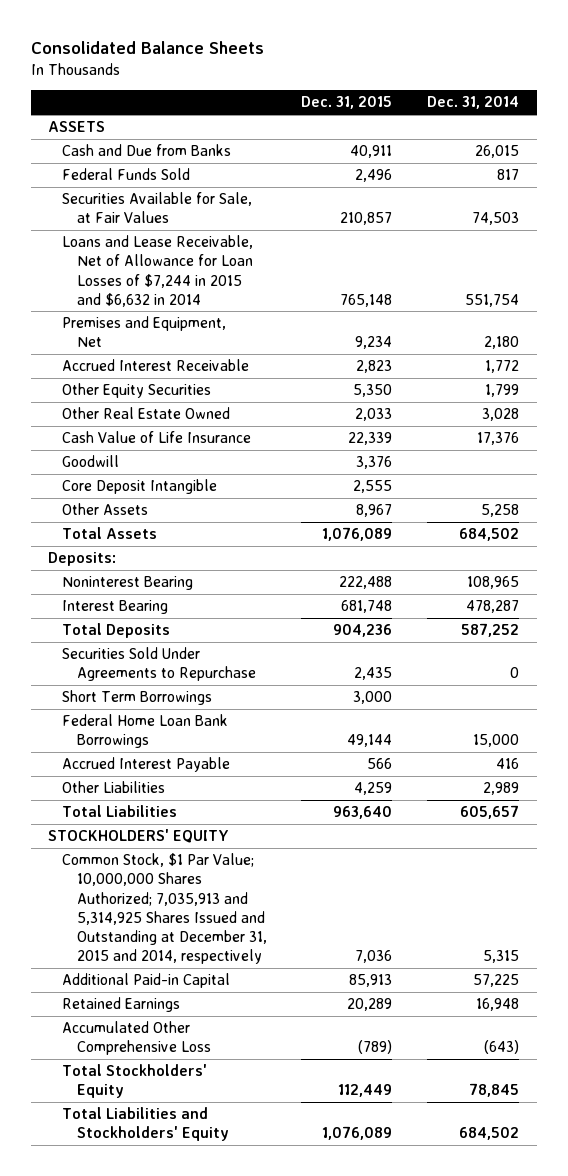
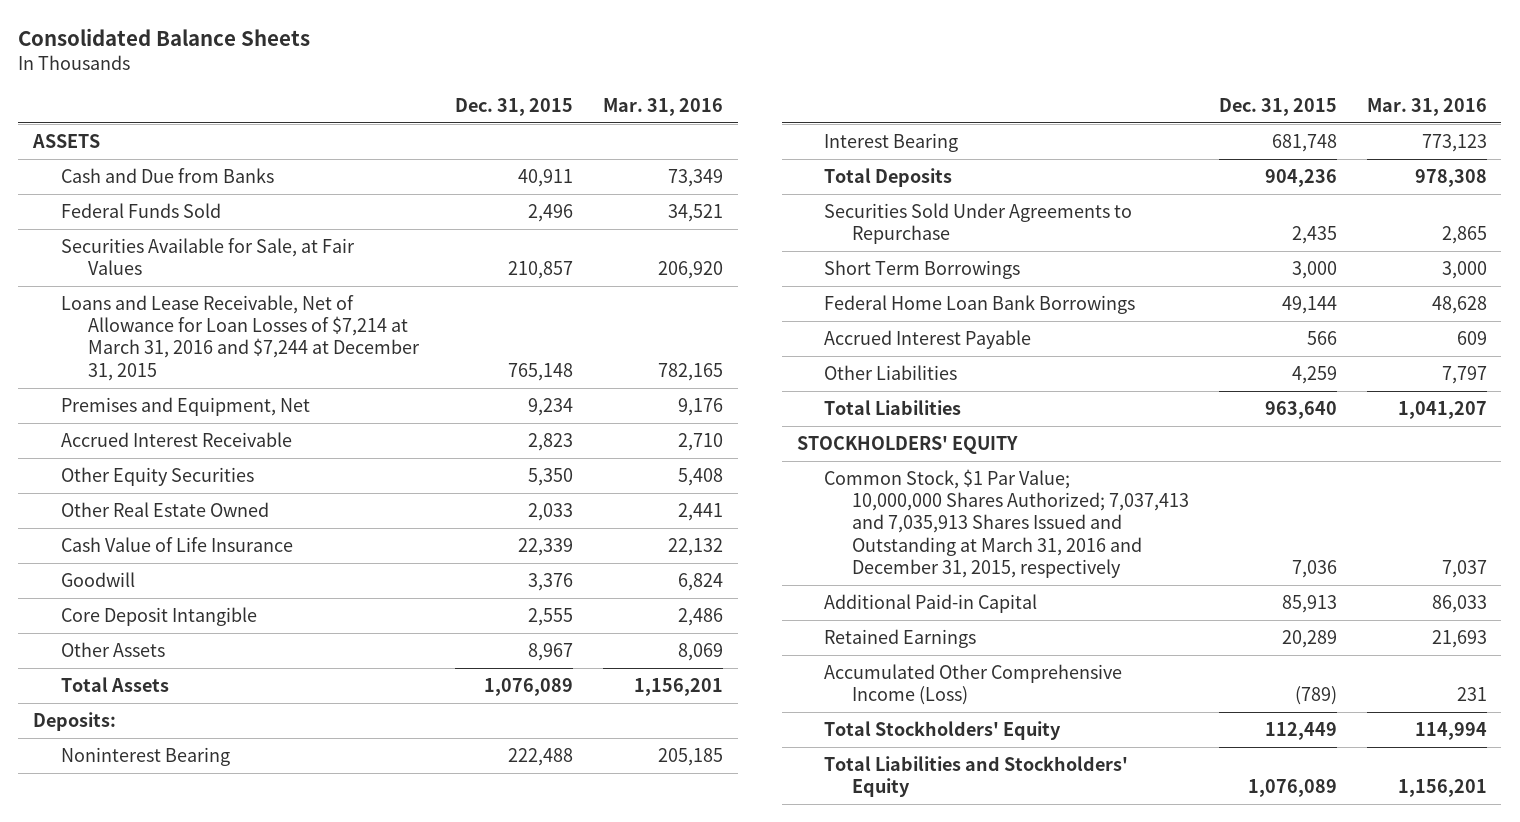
[427,96,520,110] Dec. 31, 2014 -> none
none -> [602,97,723,116] Mar. 31, 2016
[62,235,254,307] Loans and Lease Receivable, Net of Allowance for Loan Losses of $7,244 in 2015 and $6,632 in 2014 -> [60,295,421,381] Loans and Lease Receivable, Net of Allowance for Loan Losses of $7,214 at March 31, 2016 and $7,244 at December 31, 2015
[62,853,267,965] Common Stock, $1 Par Value; 10,000,000 Shares Authorized; 7,035,913 and 5,314,925 Shares Issued and Outstanding at December 31, 2015 and 2014, respectively -> [824,469,1189,578] Common Stock, $1 Par Value; 10,000,000 Shares Authorized; 7,037,413 and 7,035,913 Shares Issued and Outstanding at March 31, 2016 and December 31, 2015, respectively
[62,1021,211,1056] Accumulated Other Comprehensive Loss -> [824,664,1123,706] Accumulated Other Comprehensive Income (Loss)

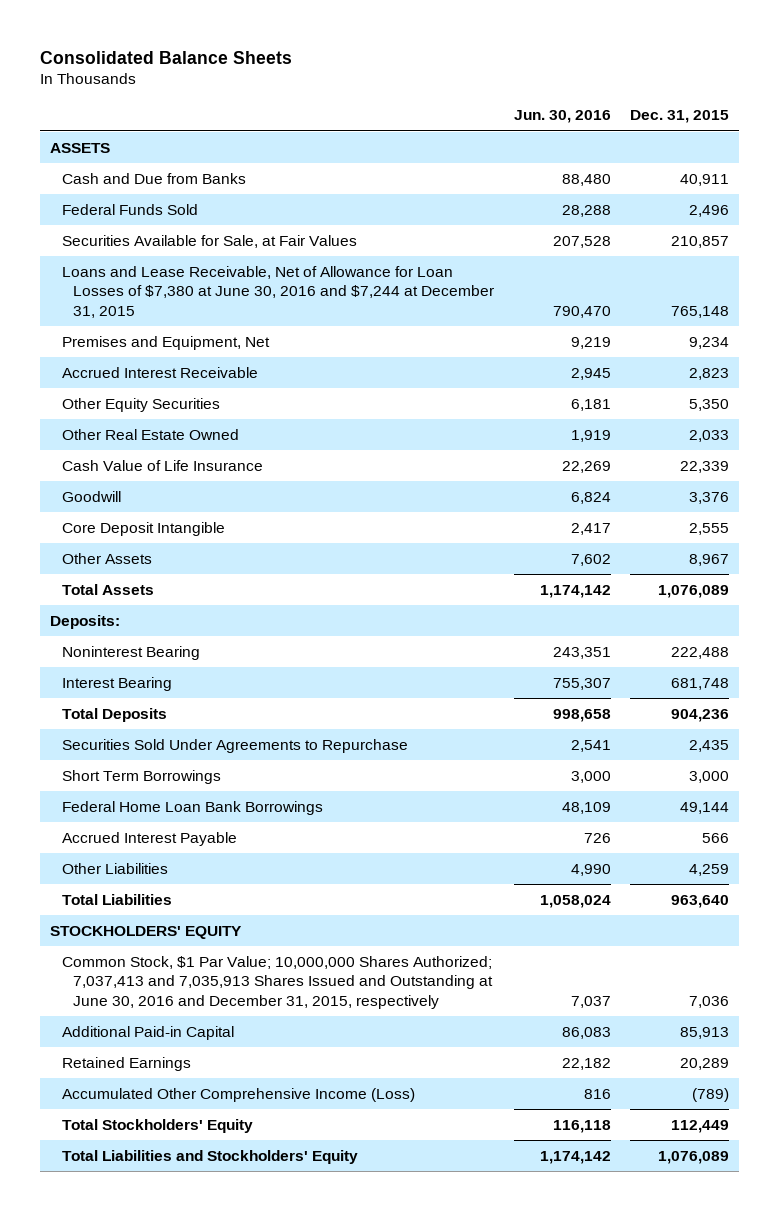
[602,97,723,116] Mar. 31, 2016 -> none
none -> [513,110,611,124] Jun. 30, 2016
[60,295,421,381] Loans and Lease Receivable, Net of Allowance for Loan Losses of $7,214 at March 31, 2016 and $7,244 at December 31, 2015 -> [61,265,495,318] Loans and Lease Receivable, Net of Allowance for Loan Losses of $7,380 at June 30, 2016 and $7,244 at December 31, 2015
[824,469,1189,578] Common Stock, $1 Par Value; 10,000,000 Shares Authorized; 7,037,413 and 7,035,913 Shares Issued and Outstanding at March 31, 2016 and December 31, 2015, respectively -> [61,955,494,1009] Common Stock, $1 Par Value; 10,000,000 Shares Authorized; 7,037,413 and 7,035,913 Shares Issued and Outstanding at June 30, 2016 and December 31, 2015, respectively

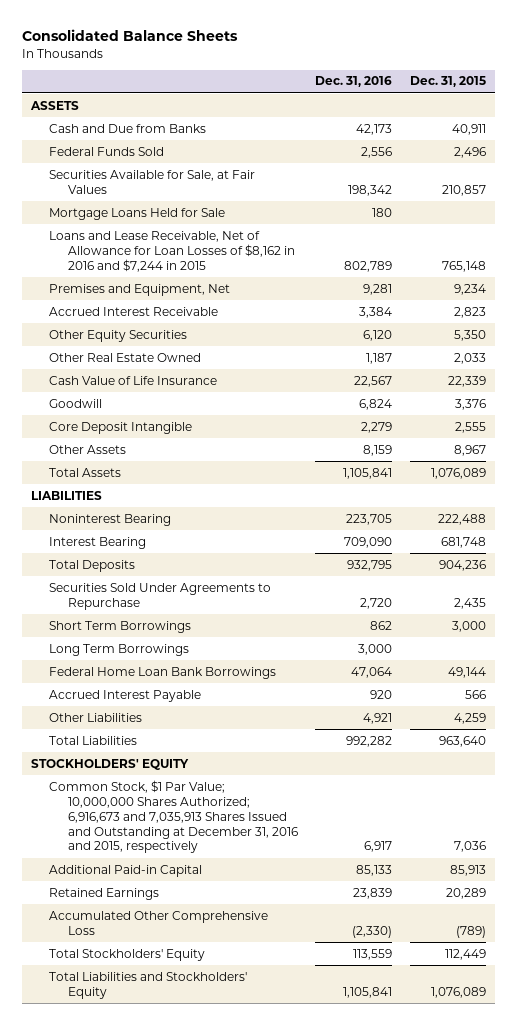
[513,110,611,124] Jun. 30, 2016 -> none
none -> [315,76,393,88] Dec. 31, 2016
none -> [49,207,226,220] Mortgage Loans Held for Sale
[61,265,495,318] Loans and Lease Receivable, Net of Allowance for Loan Losses of $7,380 at June 30, 2016 and $7,244 at December 31, 2015 -> [49,230,295,272] Loans and Lease Receivable, Net of Allowance for Loan Losses of $8,162 in 2016 and $7,244 in 2015
[49,614,120,629] Deposits: -> none
none -> [30,490,102,500] LIABILITIES
none -> [49,643,190,656] Long Term Borrowings
[61,955,494,1009] Common Stock, $1 Par Value; 10,000,000 Shares Authorized; 7,037,413 and 7,035,913 Shares Issued and Outstanding at June 30, 2016 and December 31, 2015, respectively -> [49,779,298,854] Common Stock, $1 Par Value; 10,000,000 Shares Authorized; 6,916,673 and 7,035,913 Shares Issued and Outstanding at December 31, 2016 and 2015, respectively
[61,1087,415,1102] Accumulated Other Comprehensive Income (Loss) -> [49,910,269,935] Accumulated Other Comprehensive Loss

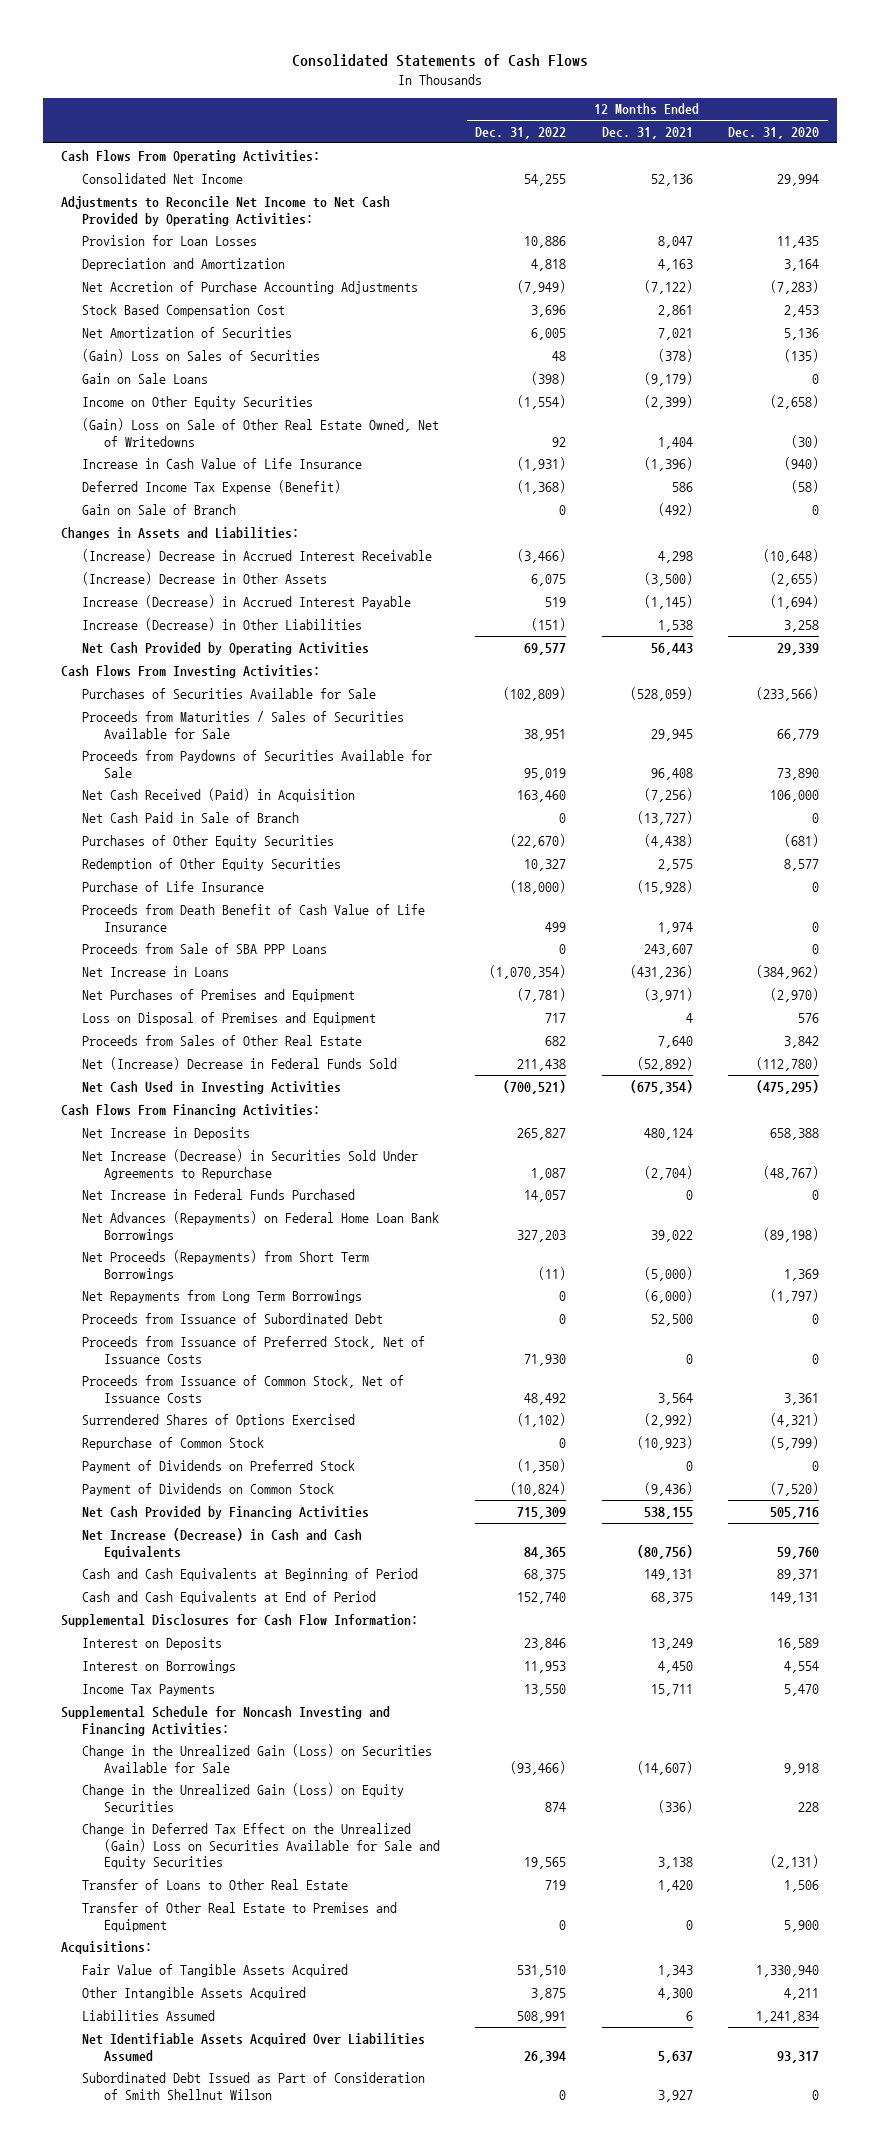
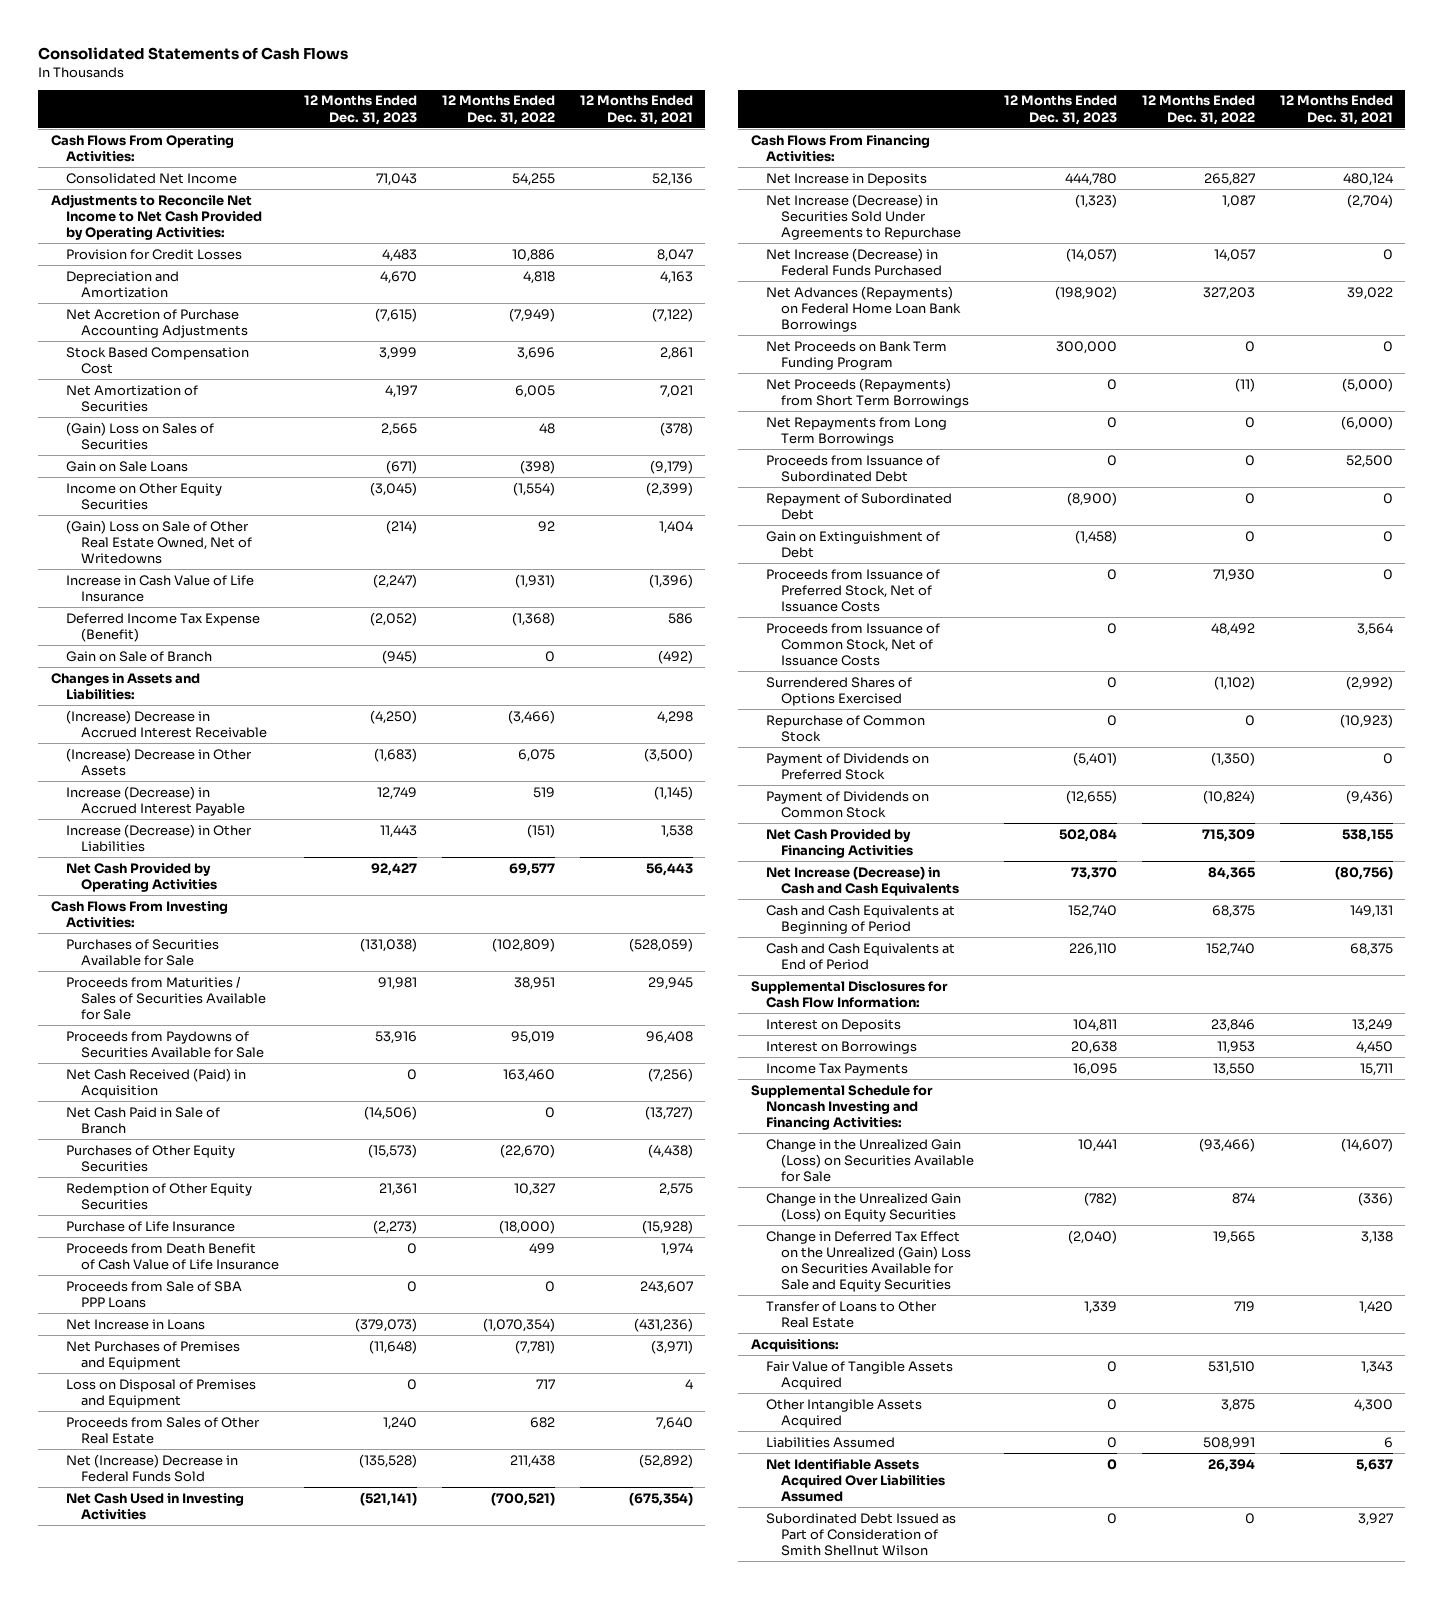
[727,126,819,139] Dec. 31, 2020 -> none
none -> [304,95,418,125] 12 Months Ended Dec. 31, 2023
[82,234,258,246] Provision for Loan Losses -> [65,248,242,260] Provision for Credit Losses
[82,1188,356,1200] Net Increase in Federal Funds Purchased -> [765,247,942,276] Net Increase (Decrease) in Federal Funds Purchased
none -> [765,340,947,370] Net Proceeds on Bank Term Funding Program
none -> [765,492,952,520] Repayment of Subordinated Debt
none -> [765,530,940,558] Gain on Extinguishment of Debt
[82,1901,398,1932] Transfer of Other Real Estate to Premises and Equipment -> none

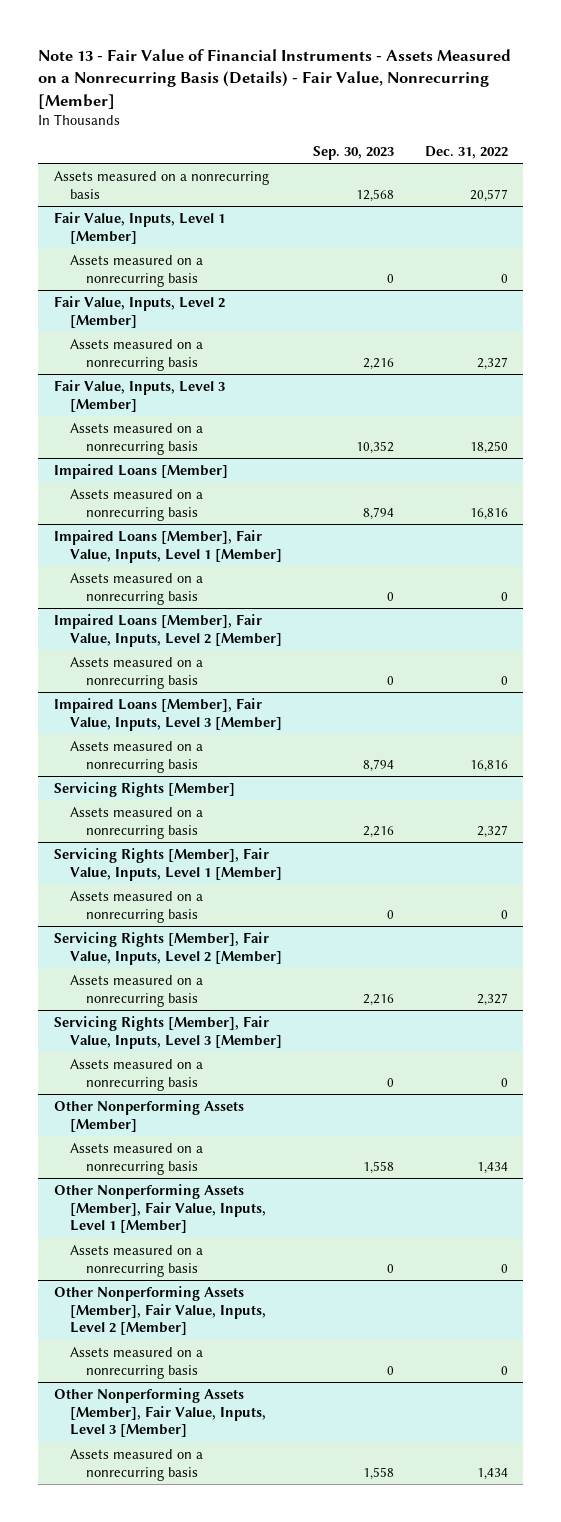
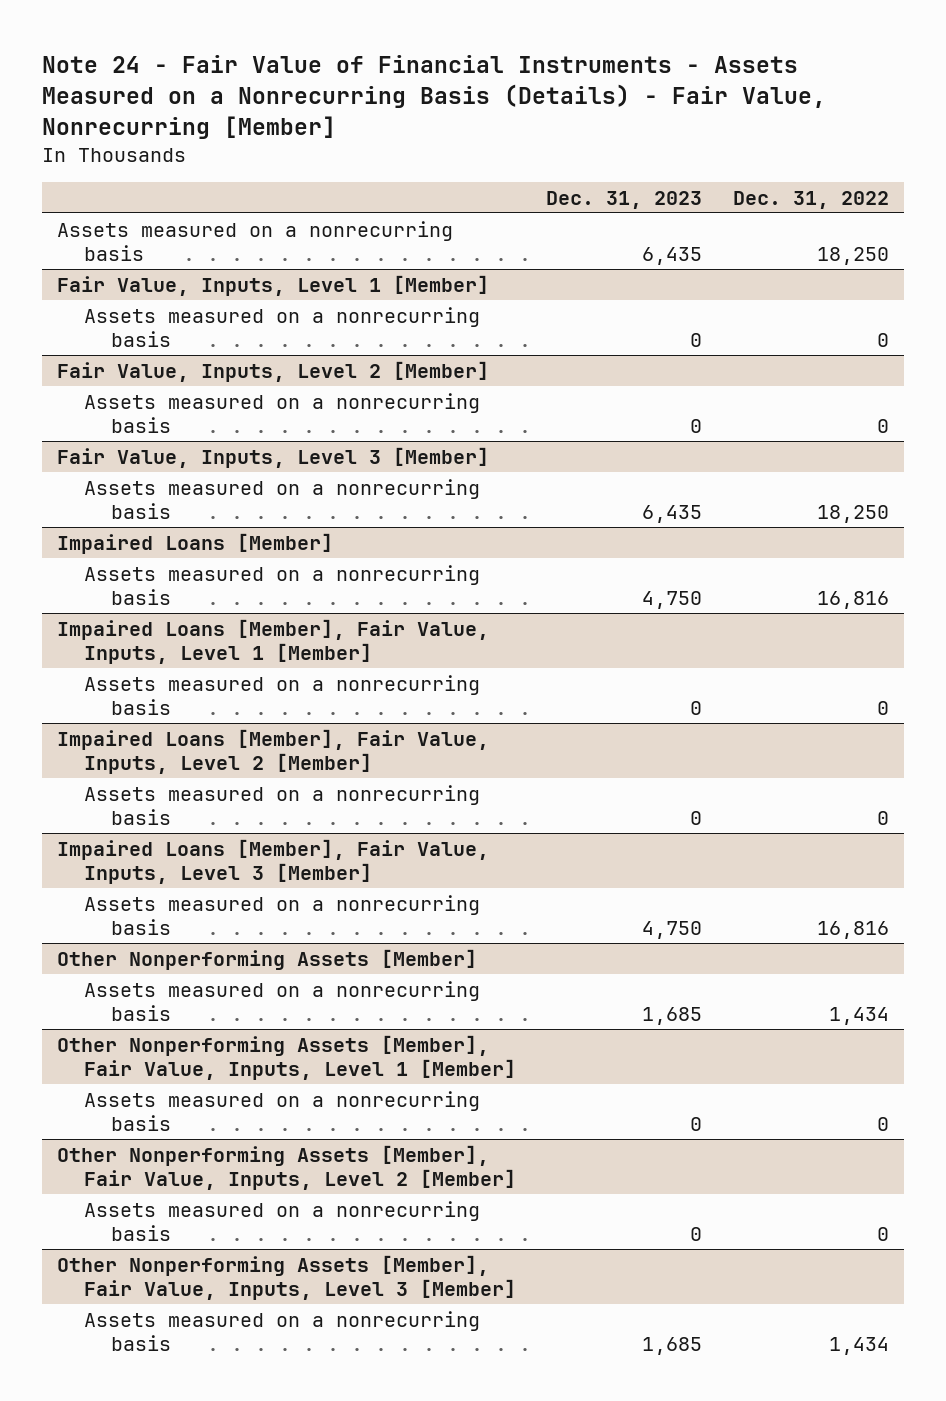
[38,48,512,109] Note 13 - Fair Value of Financial Instruments - Assets Measured on a Nonrecurring Basis (Details) - Fair Value, Nonrecurring [Member] -> [42,55,827,140] Note 24 - Fair Value of Financial Instruments - Assets Measured on a Nonrecurring Basis (Details) - Fair Value, Nonrecurring [Member]
[312,146,394,161] Sep. 30, 2023 -> none
none -> [546,190,703,209] Dec. 31, 2023
[469,188,508,202] 20,577 -> [816,247,889,266] 18,250
[476,356,508,370] 2,327 -> [876,419,889,434] 0
[53,781,235,797] Servicing Rights [Member] -> none
[69,806,203,839] Assets measured on a nonrecurring basis -> none
[53,847,282,881] Servicing Rights [Member], Fair Value, Inputs, Level 1 [Member] -> none
[69,890,203,923] Assets measured on a nonrecurring basis -> none
[53,931,282,965] Servicing Rights [Member], Fair Value, Inputs, Level 2 [Member] -> none
[69,974,203,1007] Assets measured on a nonrecurring basis -> none
[53,1015,282,1049] Servicing Rights [Member], Fair Value, Inputs, Level 3 [Member] -> none
[69,1058,203,1091] Assets measured on a nonrecurring basis -> none

